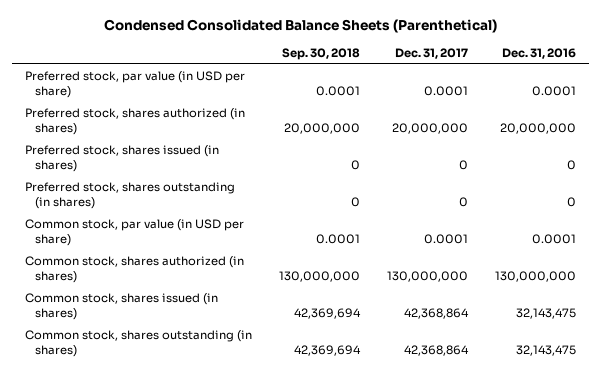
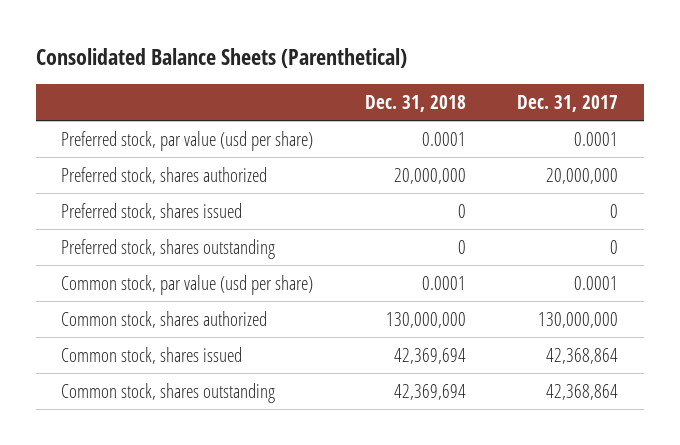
[103,18,497,33] Condensed Consolidated Balance Sheets (Parenthetical) -> [35,47,407,68] Consolidated Balance Sheets (Parenthetical)
[282,47,361,60] Sep. 30, 2018 -> none
[501,47,576,59] Dec. 31, 2016 -> none
none -> [364,94,466,112] Dec. 31, 2018
[25,71,246,98] Preferred stock, par value (in USD per share) -> [61,130,314,151] Preferred stock, par value (usd per share)
[25,108,246,135] Preferred stock, shares authorized (in shares) -> [61,166,268,184] Preferred stock, shares authorized
[25,145,220,172] Preferred stock, shares issued (in shares) -> [61,202,243,220] Preferred stock, shares issued
[25,182,236,209] Preferred stock, shares outstanding (in shares) -> [61,238,276,259] Preferred stock, shares outstanding
[25,219,245,246] Common stock, par value (in USD per share) -> [61,274,314,295] Common stock, par value (usd per share)
[25,256,245,283] Common stock, shares authorized (in shares) -> [61,310,268,328] Common stock, shares authorized
[25,293,219,320] Common stock, shares issued (in shares) -> [61,346,243,364] Common stock, shares issued
[25,330,253,357] Common stock, shares outstanding (in shares) -> [61,382,276,403] Common stock, shares outstanding

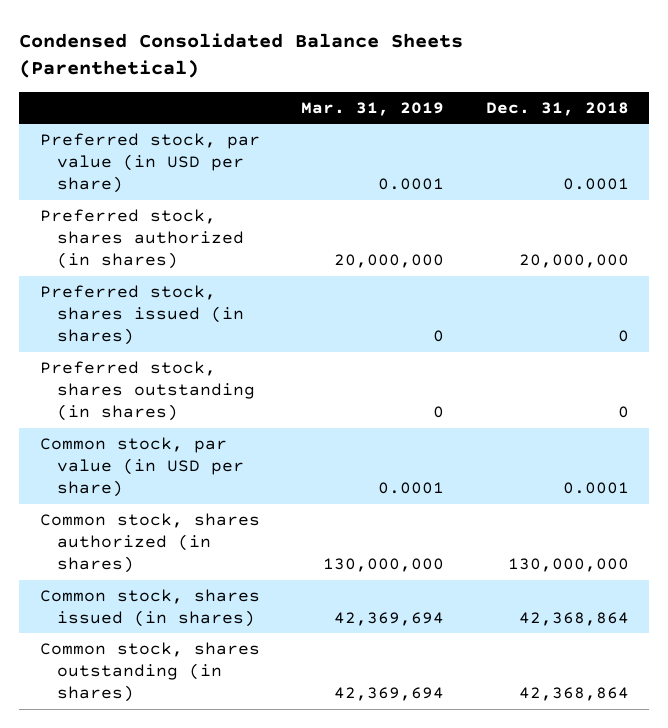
[35,47,407,68] Consolidated Balance Sheets (Parenthetical) -> [18,32,463,79] Condensed Consolidated Balance Sheets (Parenthetical)
[517,94,619,112] Dec. 31, 2017 -> none
none -> [301,102,445,117] Mar. 31, 2019
[61,130,314,151] Preferred stock, par value (usd per share) -> [39,132,260,194] Preferred stock, par value (in USD per share)
[61,166,268,184] Preferred stock, shares authorized -> [39,208,244,270] Preferred stock, shares authorized (in shares)
[61,202,243,220] Preferred stock, shares issued -> [39,284,244,346] Preferred stock, shares issued (in shares)
[61,238,276,259] Preferred stock, shares outstanding -> [39,360,255,422] Preferred stock, shares outstanding (in shares)
[61,274,314,295] Common stock, par value (usd per share) -> [39,436,244,498] Common stock, par value (in USD per share)
[61,310,268,328] Common stock, shares authorized -> [39,512,260,574] Common stock, shares authorized (in shares)
[61,346,243,364] Common stock, shares issued -> [39,588,260,628] Common stock, shares issued (in shares)
[393,347,466,364] 42,369,694 -> [518,612,629,627] 42,368,864
[61,382,276,403] Common stock, shares outstanding -> [39,641,260,703] Common stock, shares outstanding (in shares)
[393,383,466,400] 42,369,694 -> [518,687,629,702] 42,368,864

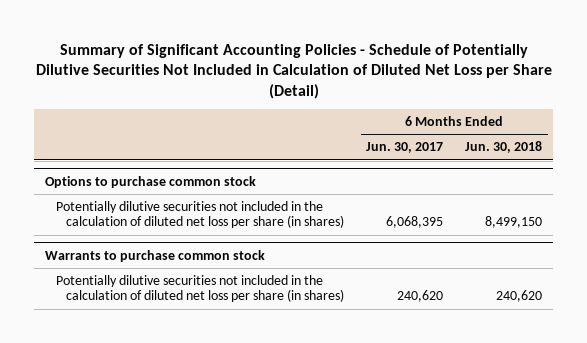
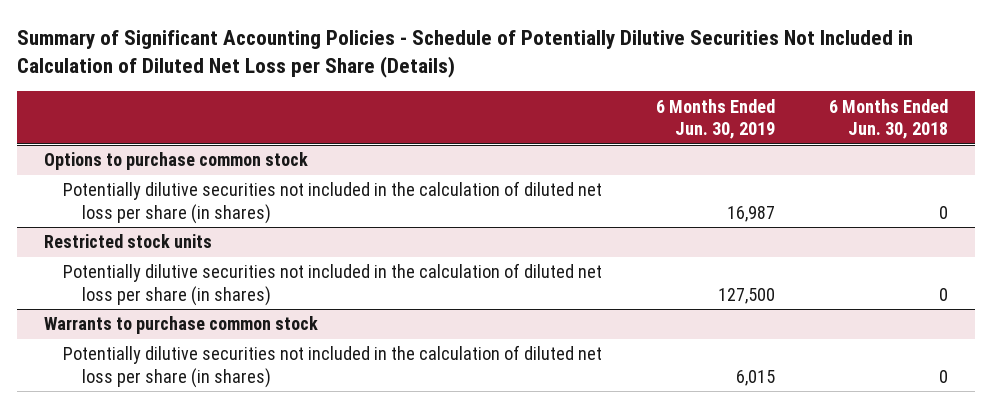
[35,43,552,99] Summary of Significant Accounting Policies - Schedule of Potentially Dilutive Securities Not Included in Calculation of Diluted Net Loss per Share (Detail) -> [16,29,913,79] Summary of Significant Accounting Policies - Schedule of Potentially Dilutive Securities Not Included in Calculation of Diluted Net Loss per Share (Details)
[366,142,444,154] Jun. 30, 2017 -> none
none -> [655,98,775,140] 6 Months Ended Jun. 30, 2019
[485,216,543,229] 8,499,150 -> [938,205,948,219] 0
none -> [43,234,212,249] Restricted stock units
none -> [63,263,603,306] Potentially dilutive securities not included in the calculation of diluted net loss per share (in shares)
[496,290,543,303] 240,620 -> [938,369,948,383] 0

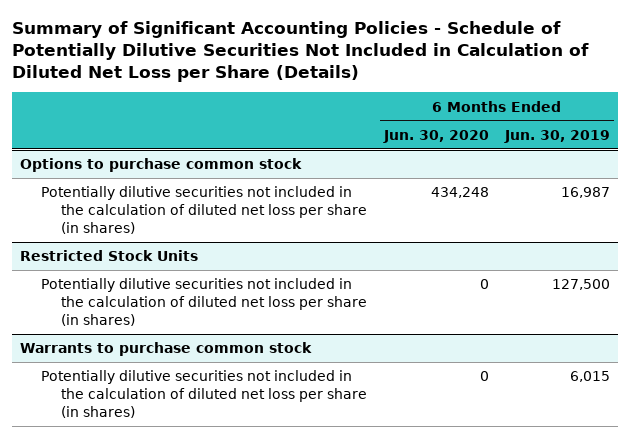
[828,98,948,140] 6 Months Ended Jun. 30, 2018 -> none
none -> [382,129,489,143] Jun. 30, 2020
[43,234,212,249] Restricted stock units -> [20,250,199,262] Restricted Stock Units

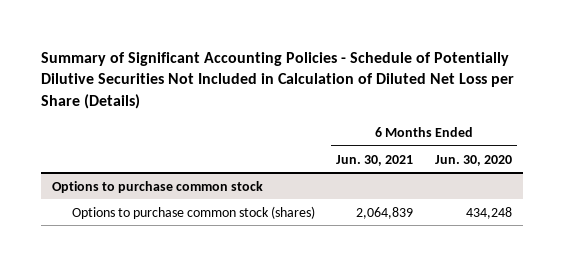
[504,129,611,143] Jun. 30, 2019 -> none
none -> [336,154,414,166] Jun. 30, 2021
[20,250,199,262] Restricted Stock Units -> none
[40,278,368,326] Potentially dilutive securities not included in the calculation of diluted net loss per share (in shares) -> none
[20,342,313,357] Warrants to purchase common stock -> none
[40,370,368,418] Potentially dilutive securities not included in the calculation of diluted net loss per share (in shares) -> none
[40,186,368,234] Potentially dilutive securities not included in the calculation of diluted net loss per share (in shares) -> [71,205,315,219] Options to purchase common stock (shares)

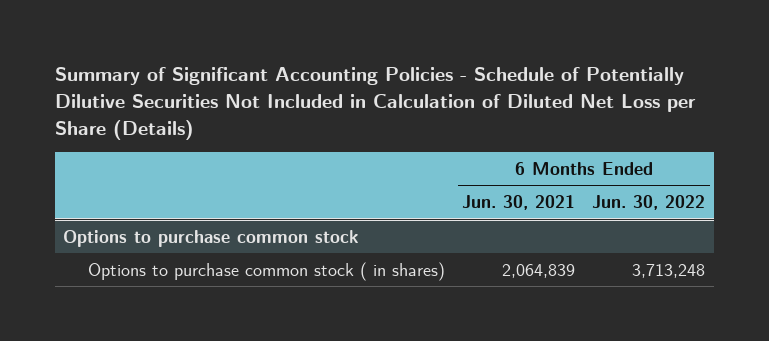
[434,154,512,166] Jun. 30, 2020 -> none
none -> [592,195,706,211] Jun. 30, 2022
[71,205,315,219] Options to purchase common stock (shares) -> [87,261,445,281] Options to purchase common stock ( in shares)

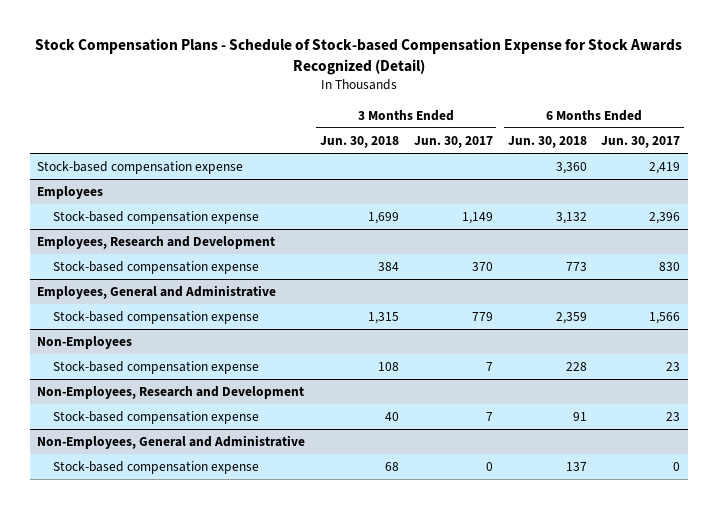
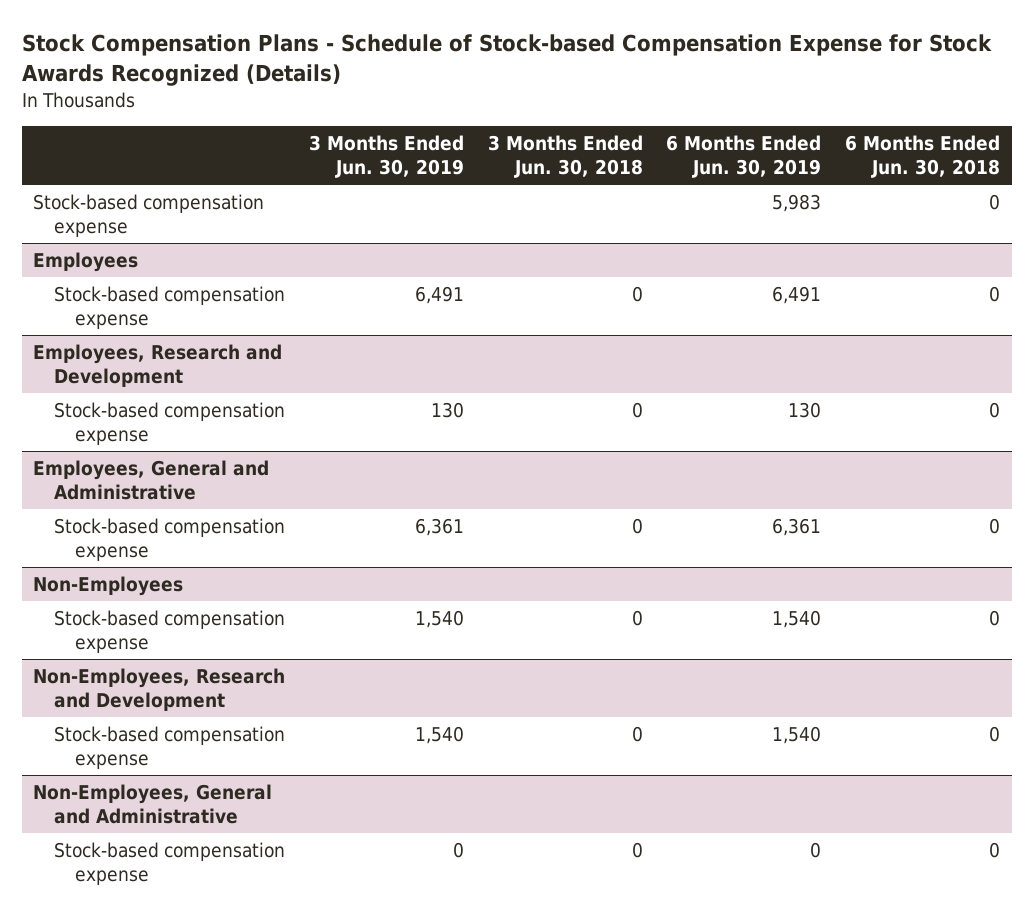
[34,38,682,76] Stock Compensation Plans - Schedule of Stock-based Compensation Expense for Stock Awards Recognized (Detail) -> [21,34,992,87] Stock Compensation Plans - Schedule of Stock-based Compensation Expense for Stock Awards Recognized (Details)
[413,136,493,149] Jun. 30, 2017 -> none
[601,136,681,149] Jun. 30, 2017 -> none
none -> [309,135,465,179] 3 Months Ended Jun. 30, 2019
none -> [666,135,822,179] 6 Months Ended Jun. 30, 2019
[555,162,587,175] 3,360 -> [988,193,1000,210] 0
[367,212,399,225] 1,699 -> [631,285,643,302] 0
[555,212,587,225] 3,132 -> [988,285,1000,302] 0
[377,262,399,272] 384 -> [631,401,643,418] 0
[565,262,587,272] 773 -> [988,401,1000,418] 0
[367,312,399,325] 1,315 -> [631,517,643,534] 0
[555,312,587,325] 2,359 -> [988,517,1000,534] 0
[377,362,399,372] 108 -> [631,609,643,626] 0
[565,362,587,372] 228 -> [988,609,1000,626] 0
[384,412,399,422] 40 -> [631,725,643,742] 0
[572,412,587,422] 91 -> [988,725,1000,742] 0
[384,462,399,472] 68 -> [631,841,643,858] 0
[565,462,587,472] 137 -> [988,841,1000,858] 0

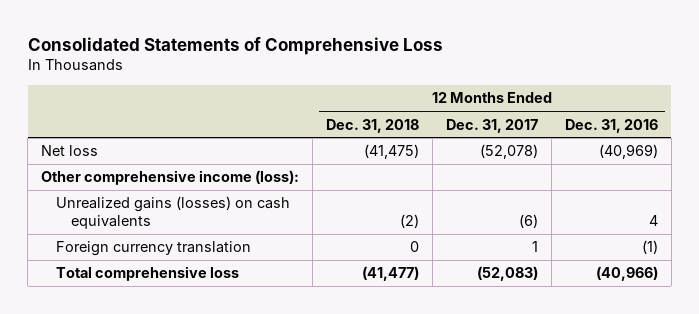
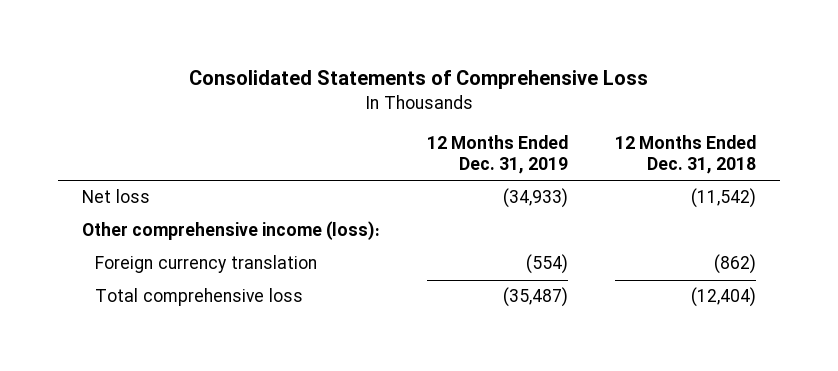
[446,118,539,133] Dec. 31, 2017 -> none
[564,118,658,133] Dec. 31, 2016 -> none
none -> [426,134,568,175] 12 Months Ended Dec. 31, 2019
[364,144,420,160] (41,475) -> [691,188,757,209] (11,542)
[55,196,290,230] Unrealized gains (losses) on cash equivalents -> none
[410,241,420,253] 0 -> [714,254,757,275] (862)
[362,266,420,282] (41,477) -> [691,287,757,308] (12,404)

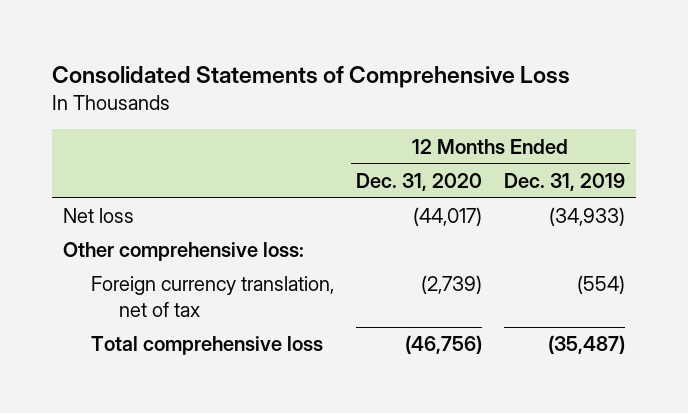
[615,134,757,175] 12 Months Ended Dec. 31, 2018 -> none
none -> [355,172,482,191] Dec. 31, 2020
[81,221,380,241] Other comprehensive income (loss): -> [62,242,304,262] Other comprehensive loss:
[94,255,317,274] Foreign currency translation -> [91,276,335,317] Foreign currency translation, net of tax

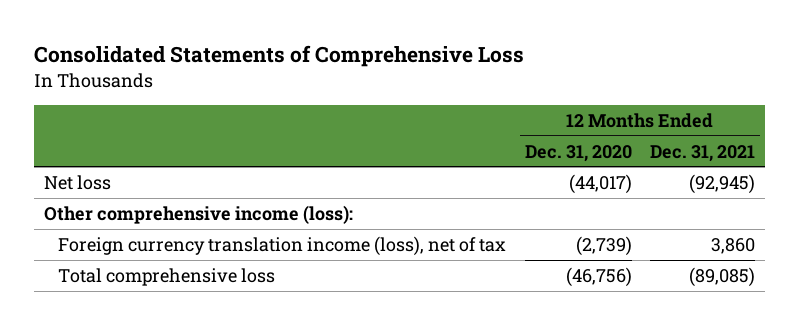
[503,172,625,191] Dec. 31, 2019 -> none
none -> [650,144,756,162] Dec. 31, 2021
[62,242,304,262] Other comprehensive loss: -> [43,204,353,224] Other comprehensive income (loss):
[91,276,335,317] Foreign currency translation, net of tax -> [58,235,507,256] Foreign currency translation income (loss), net of tax

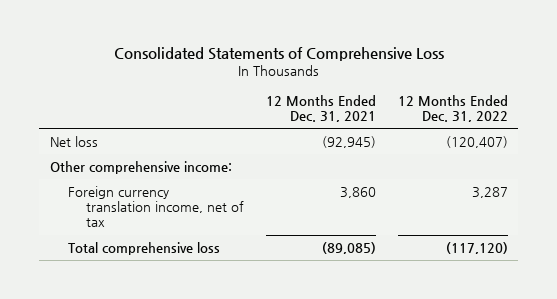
[524,144,632,162] Dec. 31, 2020 -> none
none -> [397,94,508,123] 12 Months Ended Dec. 31, 2022
[43,204,353,224] Other comprehensive income (loss): -> [49,161,232,175] Other comprehensive income:
[58,235,507,256] Foreign currency translation income (loss), net of tax -> [68,186,245,228] Foreign currency translation income, net of tax

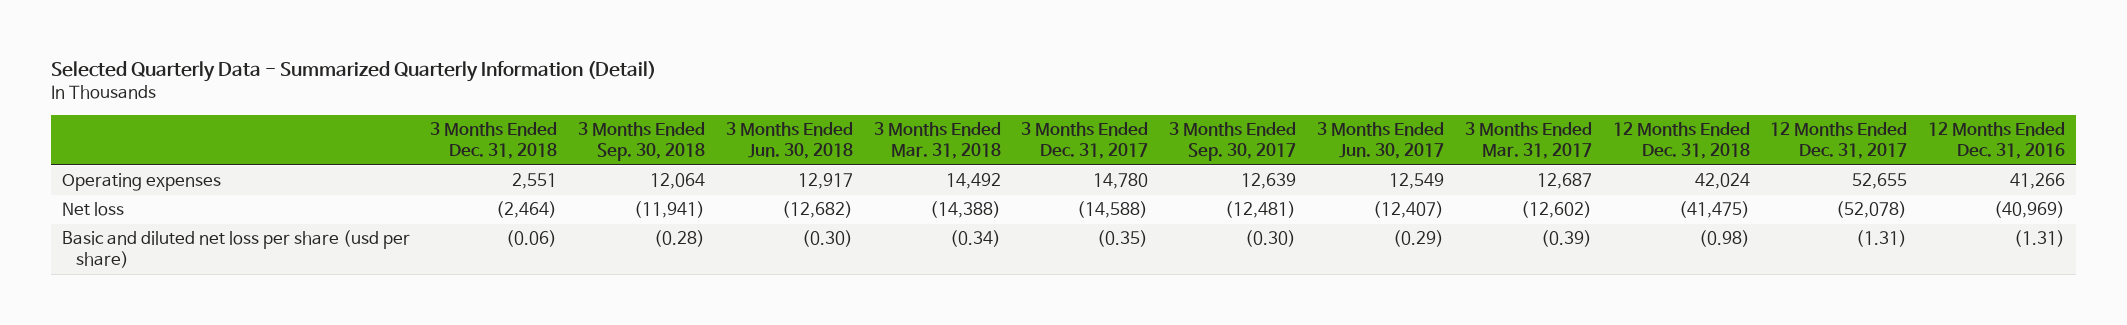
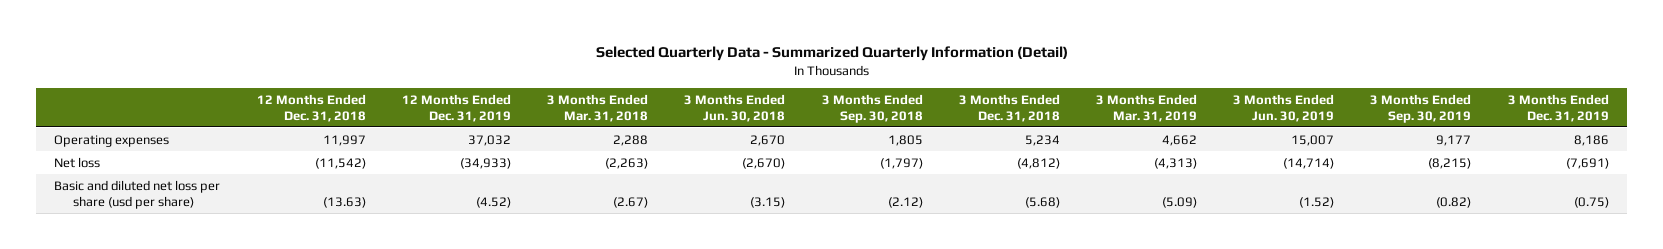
[1021,122,1149,159] 3 Months Ended Dec. 31, 2017 -> none
[1169,122,1297,161] 3 Months Ended Sep. 30, 2017 -> none
[1316,122,1444,159] 3 Months Ended Jun. 30, 2017 -> none
[1464,122,1592,159] 3 Months Ended Mar. 31, 2017 -> none
[1770,122,1908,159] 12 Months Ended Dec. 31, 2017 -> none
[1928,122,2066,159] 12 Months Ended Dec. 31, 2016 -> none
none -> [401,93,511,122] 12 Months Ended Dec. 31, 2019
none -> [1095,93,1197,122] 3 Months Ended Mar. 31, 2019
none -> [1233,93,1335,122] 3 Months Ended Jun. 30, 2019
none -> [1370,93,1472,123] 3 Months Ended Sep. 30, 2019
none -> [1507,93,1609,122] 3 Months Ended Dec. 31, 2019
[512,173,558,190] 2,551 -> [1024,134,1060,146] 5,234
[650,173,706,190] 12,064 -> [887,134,923,146] 1,805
[797,173,853,190] 12,917 -> [750,134,786,146] 2,670
[945,173,1001,190] 14,492 -> [613,134,649,146] 2,288
[1694,173,1750,190] 42,024 -> [322,134,366,146] 11,997
[496,201,558,219] (2,464) -> [1016,157,1060,169] (4,812)
[634,201,706,219] (11,941) -> [879,157,923,169] (1,797)
[781,201,853,219] (12,682) -> [742,157,786,169] (2,670)
[929,201,1001,219] (14,388) -> [605,157,649,169] (2,263)
[1678,201,1750,219] (41,475) -> [314,157,366,169] (11,542)
[506,230,558,248] (0.06) -> [1024,196,1060,208] (5.68)
[654,230,706,248] (0.28) -> [887,196,923,208] (2.12)
[801,230,853,248] (0.30) -> [750,196,786,208] (3.15)
[949,230,1001,248] (0.34) -> [613,196,649,208] (2.67)
[1698,230,1750,248] (0.98) -> [322,196,366,208] (13.63)

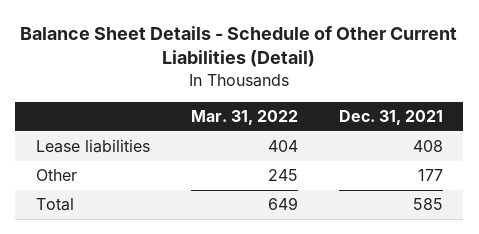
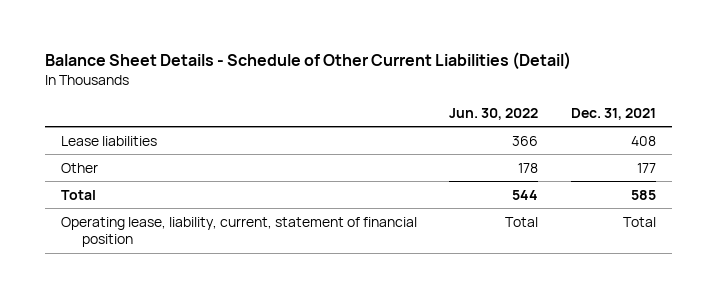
[190,109,298,125] Mar. 31, 2022 -> none
none -> [449,107,539,120] Jun. 30, 2022
none -> [60,216,417,248] Operating lease, liability, current, statement of financial position

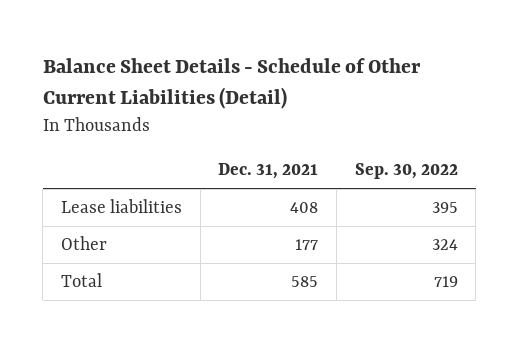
[449,107,539,120] Jun. 30, 2022 -> none
none -> [354,162,458,179] Sep. 30, 2022
[60,216,417,248] Operating lease, liability, current, statement of financial position -> none

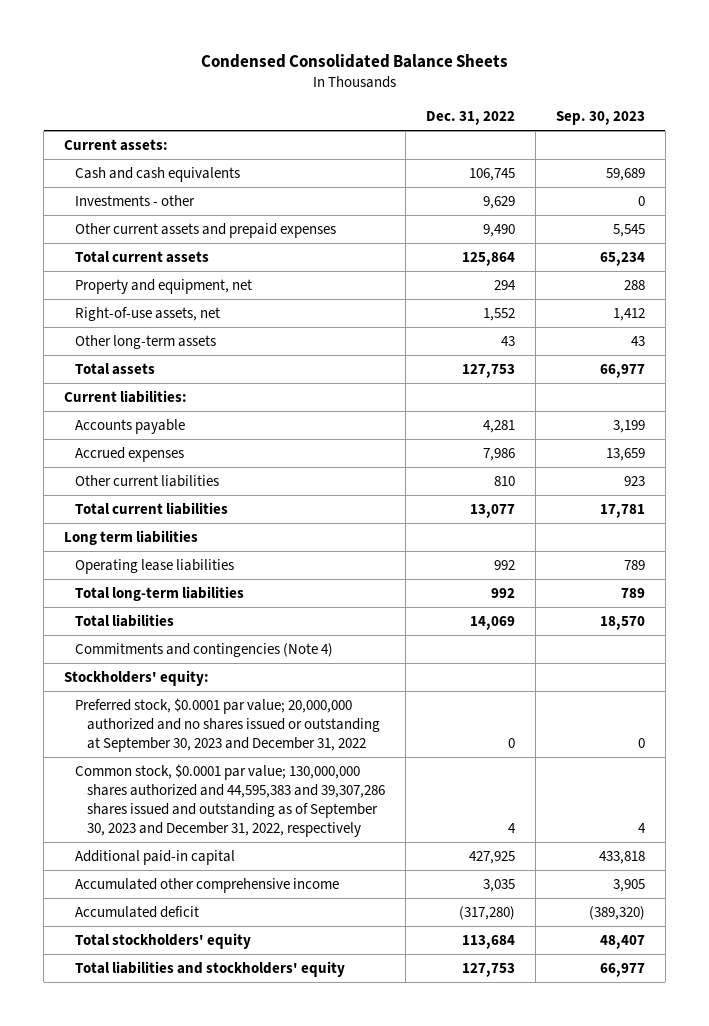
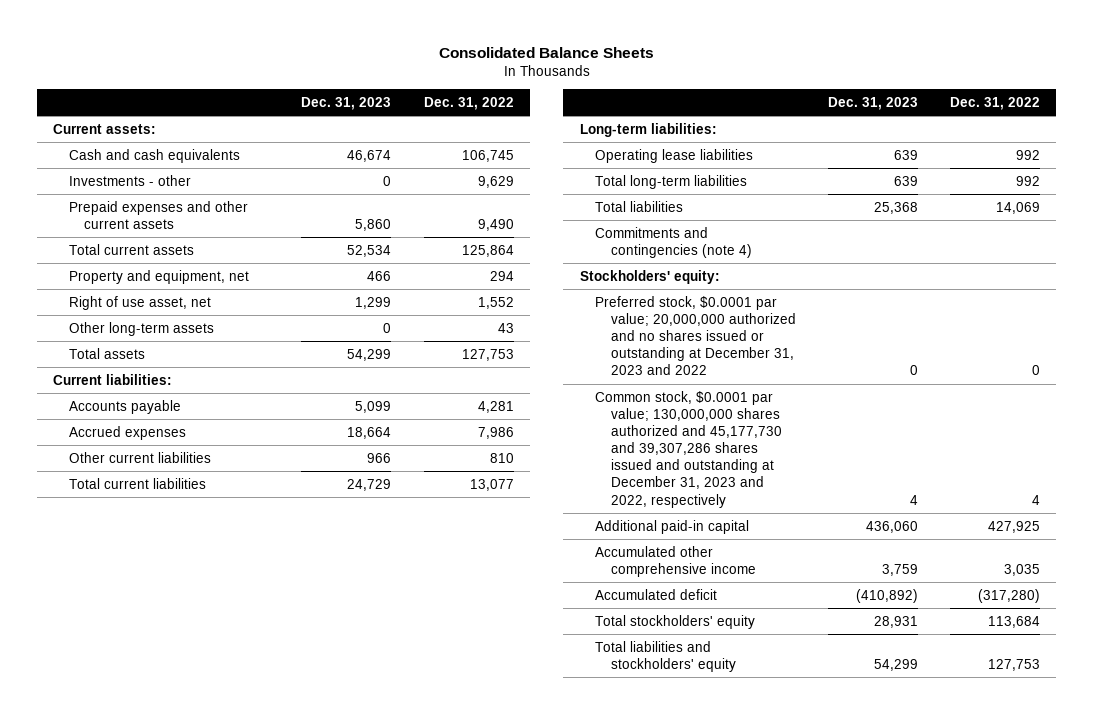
[200,53,508,68] Condensed Consolidated Balance Sheets -> [438,46,654,58] Consolidated Balance Sheets
[555,110,645,125] Sep. 30, 2023 -> none
none -> [301,96,392,110] Dec. 31, 2023
[75,223,337,239] Other current assets and prepaid expenses -> [68,200,248,229] Prepaid expenses and other current assets
[75,307,221,322] Right-of-use assets, net -> [68,295,211,310] Right of use asset, net
[64,530,199,546] Long term liabilities -> [579,122,717,137] Long-term liabilities:
[75,643,334,658] Commitments and contingencies (Note 4) -> [595,226,752,258] Commitments and contingencies (note 4)
[75,698,380,753] Preferred stock, $0.0001 par value; 20,000,000 authorized and no shares issued or outstanding at September 30, 2023 and December 31, 2022 -> [595,295,796,376] Preferred stock, $0.0001 par value; 20,000,000 authorized and no shares issued or outstanding at December 31, 2023 and 2022
[75,764,385,838] Common stock, $0.0001 par value; 130,000,000 shares authorized and 44,595,383 and 39,307,286 shares issued and outstanding as of September 30, 2023 and December 31, 2022, respectively -> [595,390,782,508] Common stock, $0.0001 par value; 130,000,000 shares authorized and 45,177,730 and 39,307,286 shares issued and outstanding at December 31, 2023 and 2022, respectively

